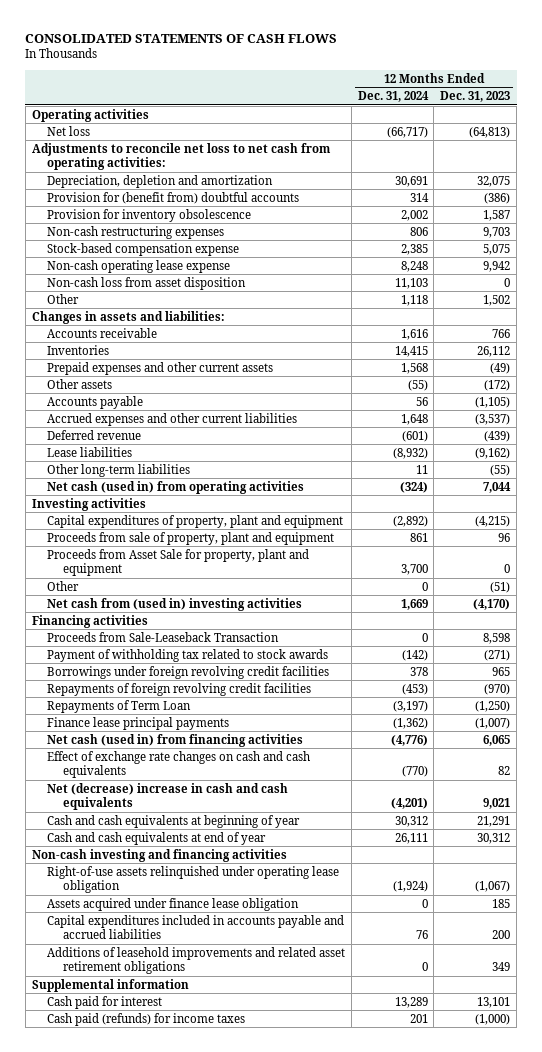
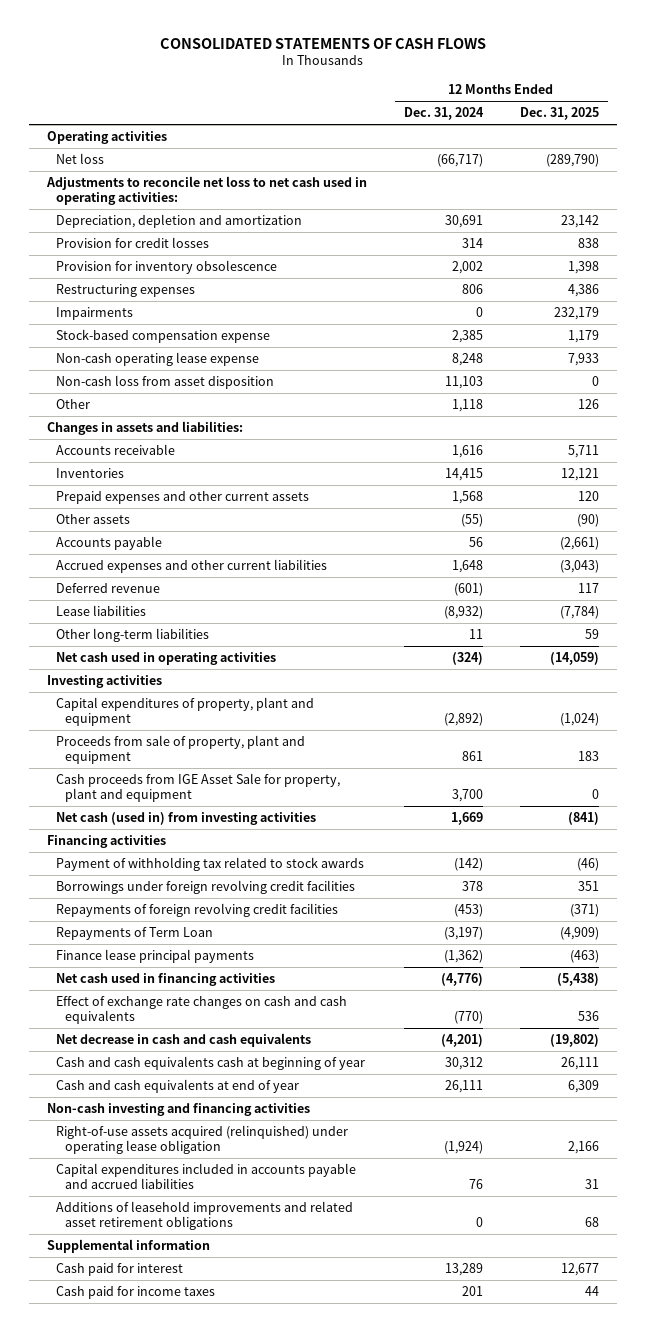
[440,91,511,103] Dec. 31, 2023 -> none
none -> [519,107,599,121] Dec. 31, 2025
[31,142,331,171] Adjustments to reconcile net loss to net cash from operating activities: -> [46,176,368,205] Adjustments to reconcile net loss to net cash used in operating activities:
[47,191,300,204] Provision for (benefit from) doubtful accounts -> [56,237,210,249] Provision for credit losses
[47,225,225,239] Non-cash restructuring expenses -> [56,284,196,298] Restructuring expenses
none -> [56,307,134,321] Impairments
[47,480,305,494] Net cash (used in) from operating activities -> [56,652,277,666] Net cash used in operating activities
[47,580,80,591] Other -> none
[47,548,310,577] Proceeds from Asset Sale for property, plant and equipment -> [56,773,341,802] Cash proceeds from IGE Asset Sale for property, plant and equipment
[47,597,303,611] Net cash from (used in) investing activities -> [56,812,317,826] Net cash (used in) from investing activities
[47,631,280,642] Proceeds from Sale-Leaseback Transaction -> none
[47,733,304,747] Net cash (used in) from financing activities -> [56,973,276,987] Net cash used in financing activities
[47,782,289,811] Net (decrease) increase in cash and cash equivalents -> [56,1033,312,1048] Net decrease in cash and cash equivalents
[47,814,301,828] Cash and cash equivalents at beginning of year -> [56,1056,366,1071] Cash and cash equivalents cash at beginning of year
[47,897,300,911] Assets acquired under finance lease obligation -> none
[47,865,340,894] Right-of-use assets relinquished under operating lease obligation -> [56,1125,349,1154] Right-of-use assets acquired (relinquished) under operating lease obligation
[47,1012,246,1026] Cash paid (refunds) for income taxes -> [56,1286,216,1300] Cash paid for income taxes

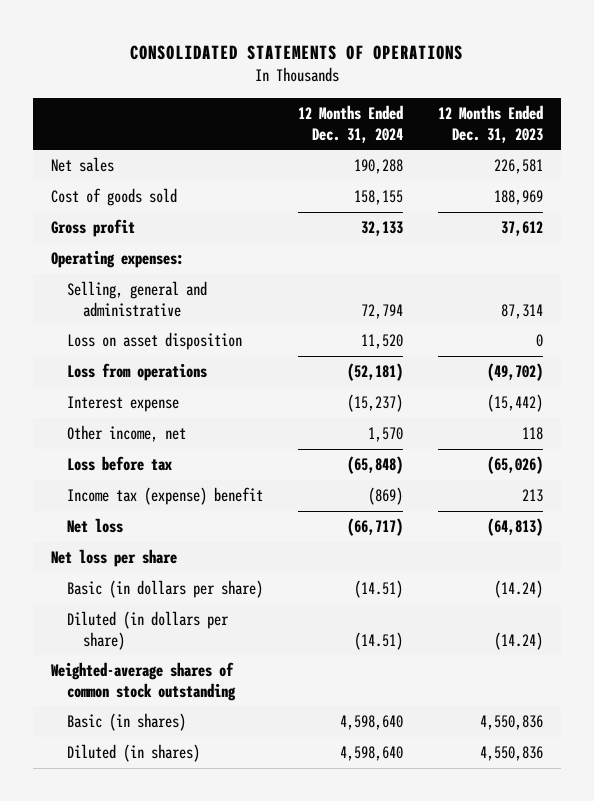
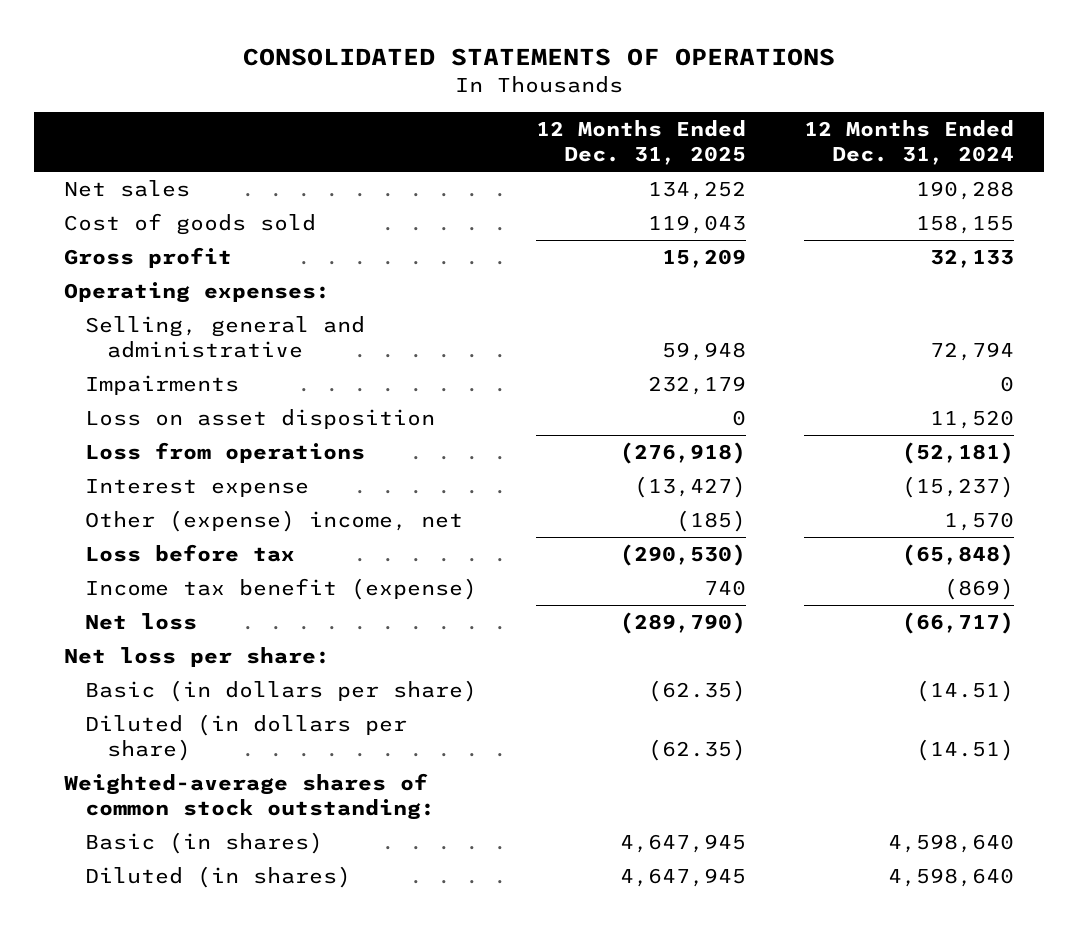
[438,105,544,143] 12 Months Ended Dec. 31, 2023 -> none
none -> [535,119,746,166] 12 Months Ended Dec. 31, 2025
none -> [85,374,240,395] Impairments
[66,425,186,443] Other income, net -> [85,509,464,532] Other (expense) income, net
[66,487,263,506] Income tax (expense) benefit -> [85,577,478,600] Income tax benefit (expense)
[50,549,177,568] Net loss per share -> [63,646,330,667] Net loss per share:
[50,662,236,701] Weighted-average shares of common stock outstanding -> [63,772,436,821] Weighted-average shares of common stock outstanding:

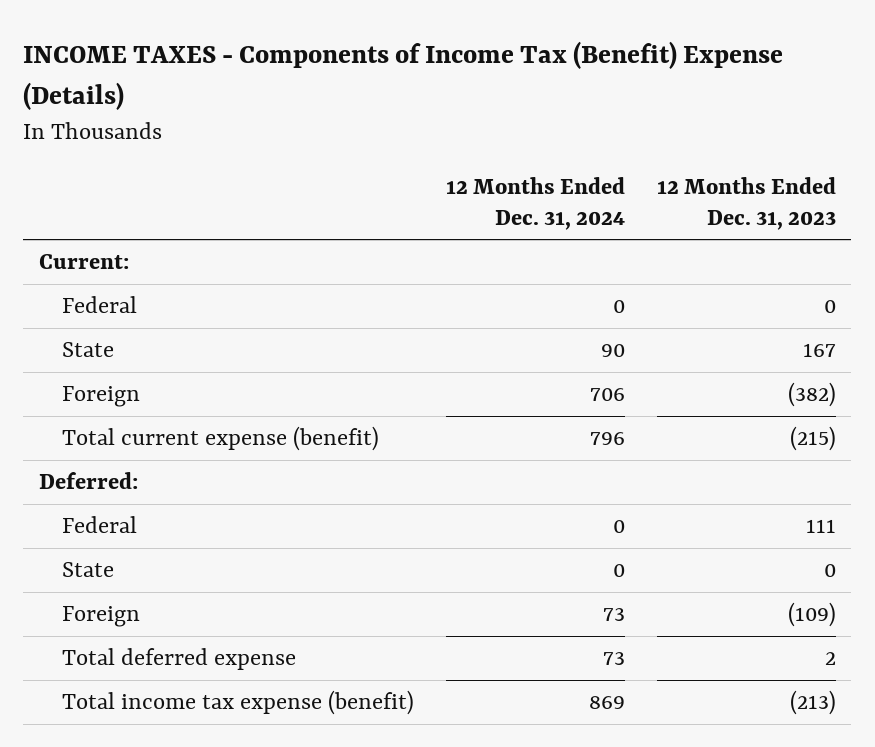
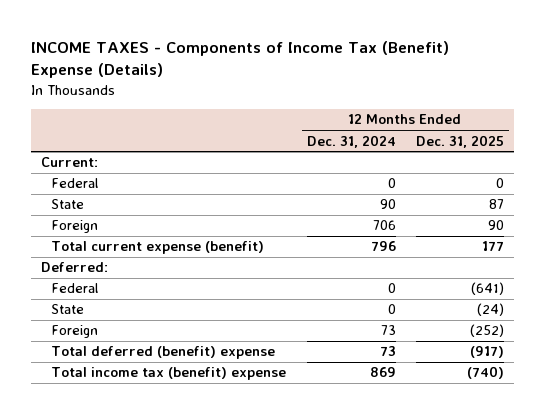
[656,176,836,230] 12 Months Ended Dec. 31, 2023 -> none
none -> [416,134,505,148] Dec. 31, 2025
[62,648,297,671] Total deferred expense -> [51,346,276,360] Total deferred (benefit) expense
[62,690,415,716] Total income tax expense (benefit) -> [51,367,287,381] Total income tax (benefit) expense

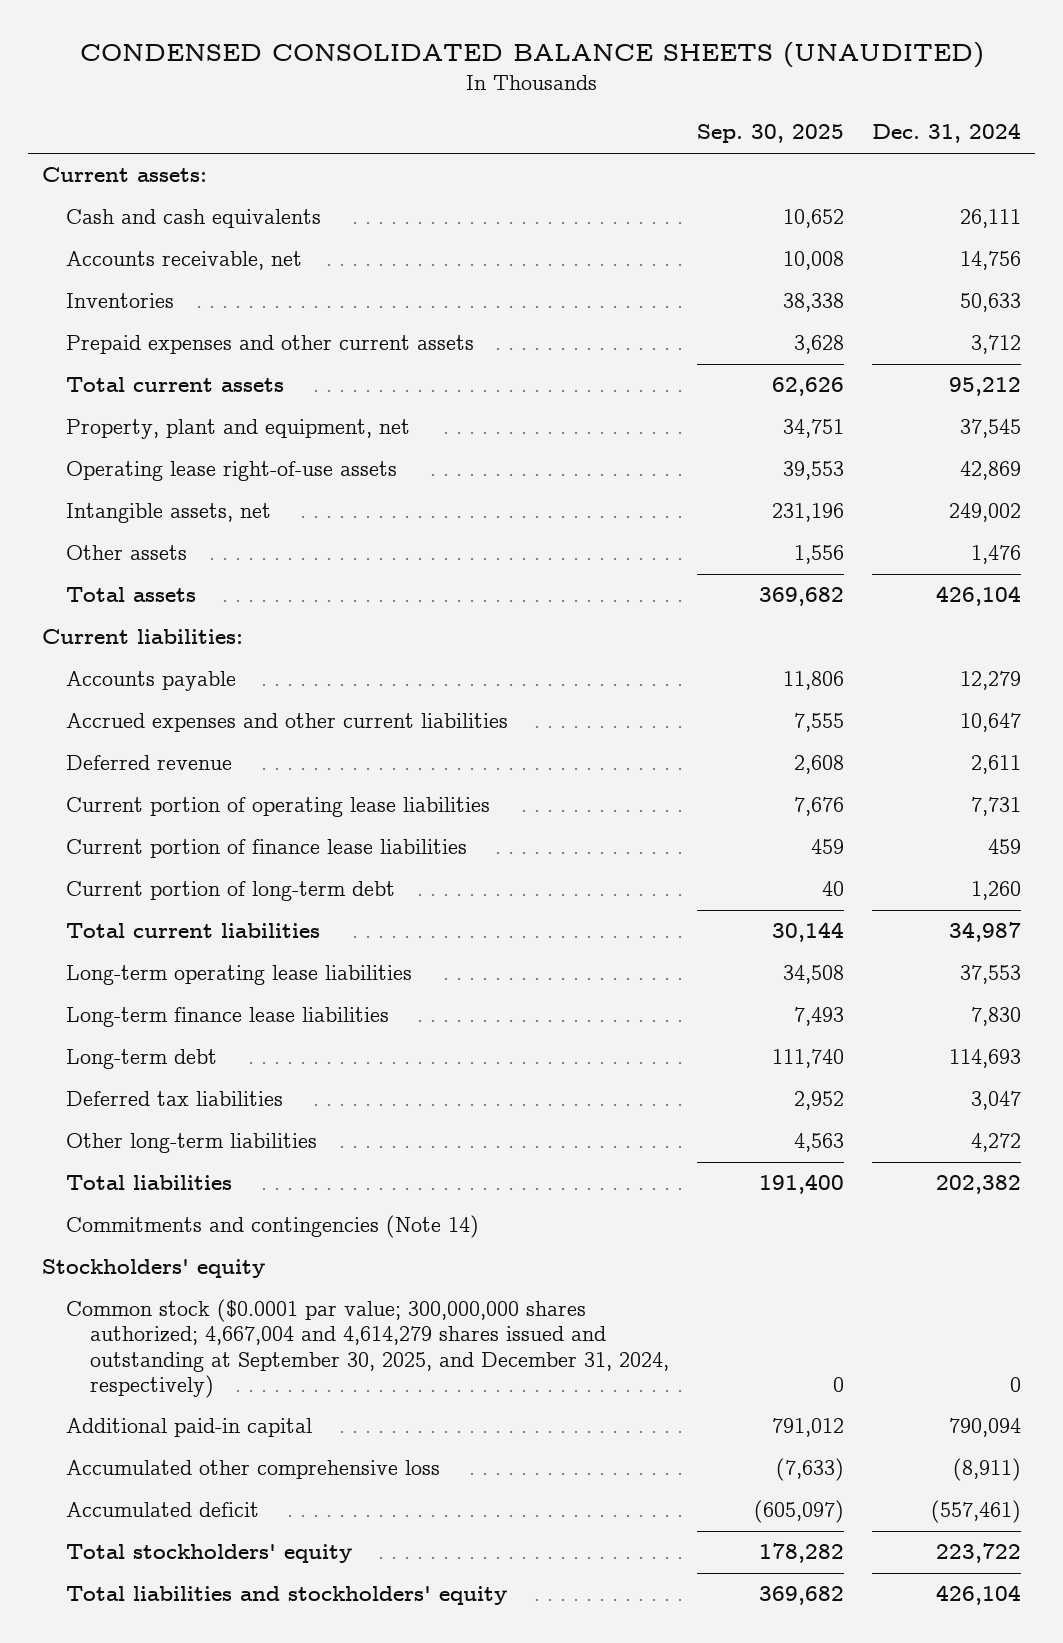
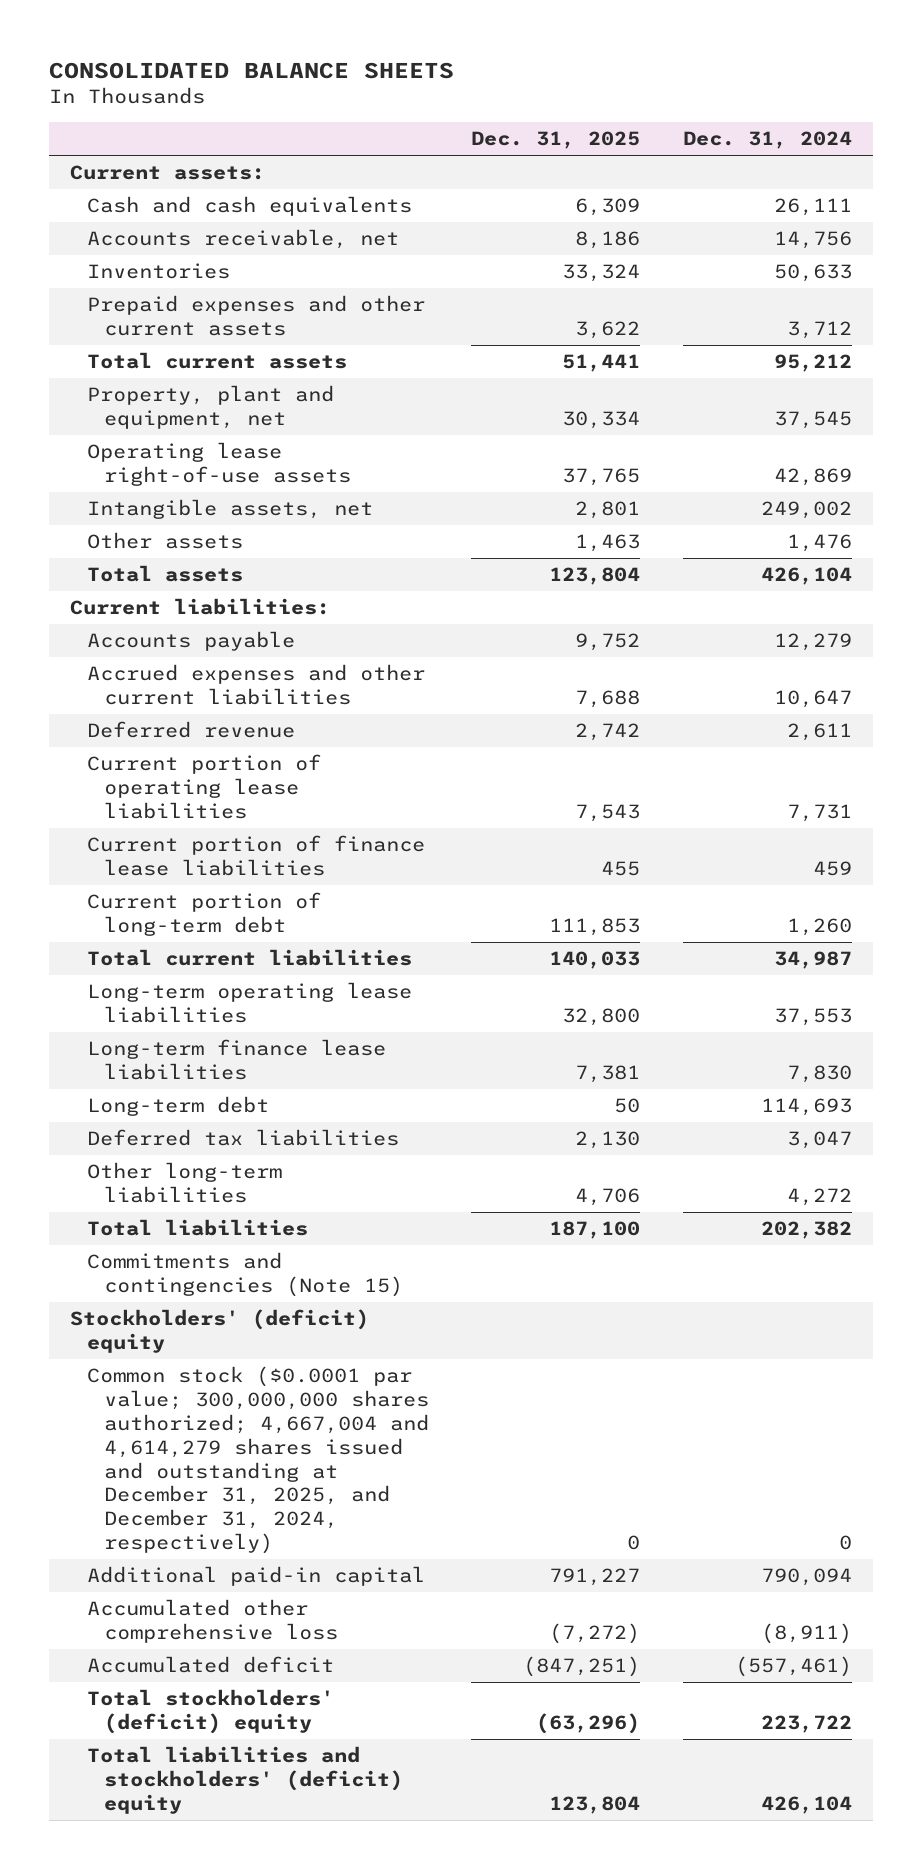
[79,42,984,69] CONDENSED CONSOLIDATED BALANCE SHEETS (UNAUDITED) -> [48,61,454,79] CONSOLIDATED BALANCE SHEETS
[697,124,845,144] Sep. 30, 2025 -> none
none -> [471,131,641,150] Dec. 31, 2025
[66,1215,480,1239] Commitments and contingencies (Note 14) -> [86,1252,403,1298] Commitments and contingencies (Note 15)
[42,1259,266,1279] Stockholders' equity -> [69,1309,369,1354] Stockholders' (deficit) equity
[66,1299,670,1398] Common stock ($0.0001 par value; 300,000,000 shares authorized; 4,667,004 and 4,614,279 shares issued and outstanding at September 30, 2025, and December 31, 2024, respectively) -> [86,1366,429,1555] Common stock ($0.0001 par value; 300,000,000 shares authorized; 4,667,004 and 4,614,279 shares issued and outstanding at December 31, 2025, and December 31, 2024, respectively)
[66,1544,353,1564] Total stockholders' equity -> [86,1689,334,1735] Total stockholders' (deficit) equity
[66,1586,508,1606] Total liabilities and stockholders' equity -> [86,1746,403,1814] Total liabilities and stockholders' (deficit) equity

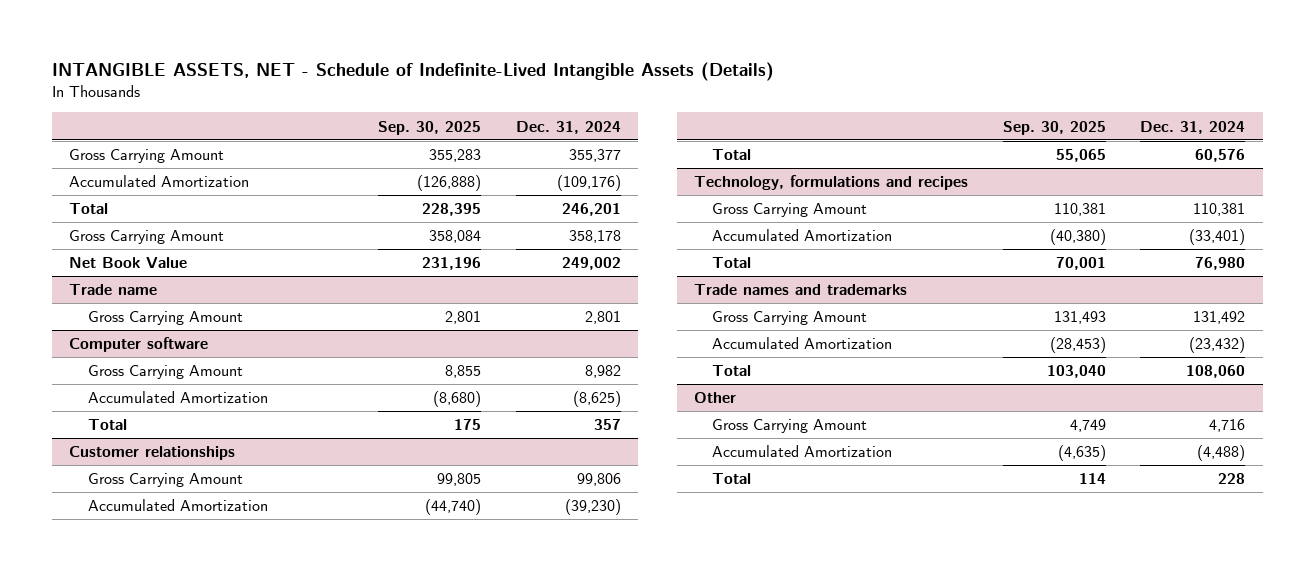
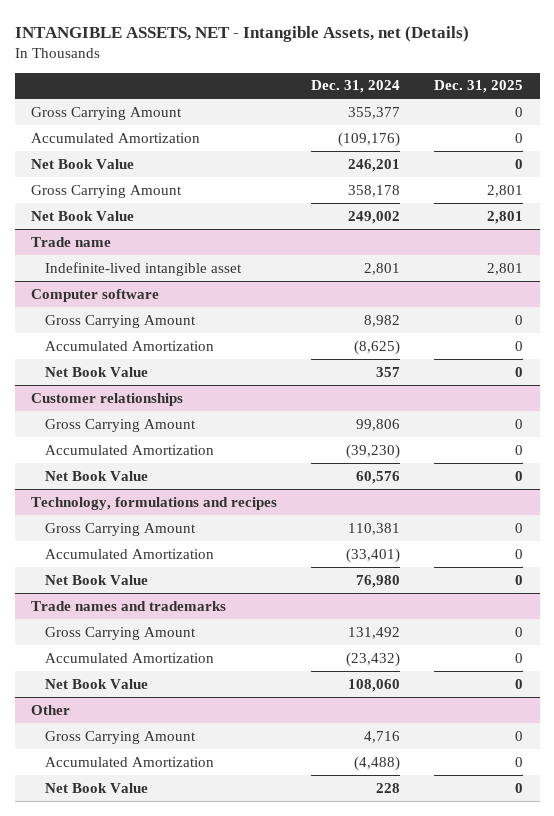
[52,62,775,82] INTANGIBLE ASSETS, NET - Schedule of Indefinite-Lived Intangible Assets (Details) -> [14,25,469,42] INTANGIBLE ASSETS, NET - Intangible Assets, net (Details)
[378,120,482,135] Sep. 30, 2025 -> none
none -> [434,80,524,94] Dec. 31, 2025
[69,203,109,215] Total -> [31,158,135,169] Net Book Value
[87,311,243,326] Gross Carrying Amount -> [45,261,243,276] Indefinite-lived intangible asset
[87,419,127,431] Total -> [45,366,149,377] Net Book Value
[712,149,752,161] Total -> [45,470,149,481] Net Book Value
[712,257,752,269] Total -> [45,574,149,585] Net Book Value
[712,365,752,377] Total -> [45,678,149,689] Net Book Value
[712,473,752,485] Total -> [45,782,149,793] Net Book Value

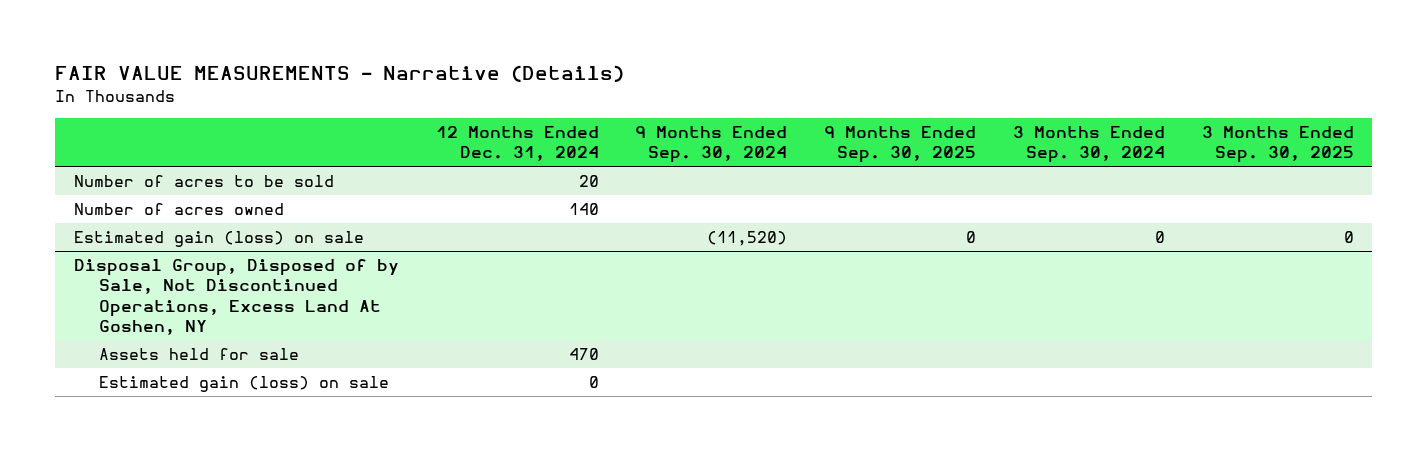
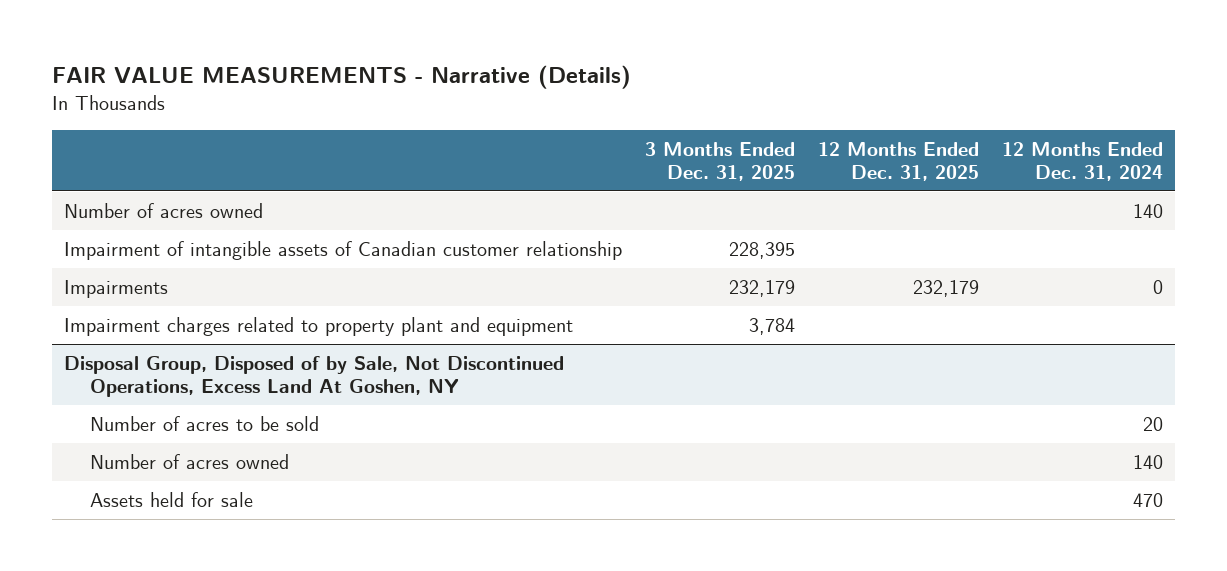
[635,126,788,164] 9 Months Ended Sep. 30, 2024 -> none
[824,126,977,164] 9 Months Ended Sep. 30, 2025 -> none
[1013,126,1166,164] 3 Months Ended Sep. 30, 2024 -> none
[1201,126,1354,164] 3 Months Ended Sep. 30, 2025 -> none
none -> [644,141,795,181] 3 Months Ended Dec. 31, 2025
none -> [817,141,979,181] 12 Months Ended Dec. 31, 2025
[73,175,334,188] Number of acres to be sold -> none
[73,231,364,248] Estimated gain (loss) on sale -> none
none -> [63,240,622,260] Impairment of intangible assets of Canadian customer relationship
none -> [63,279,168,298] Impairments
none -> [63,316,573,336] Impairment charges related to property plant and equipment
none -> [90,415,320,431] Number of acres to be sold
none -> [90,453,290,469] Number of acres owned
[98,376,389,393] Estimated gain (loss) on sale -> none

